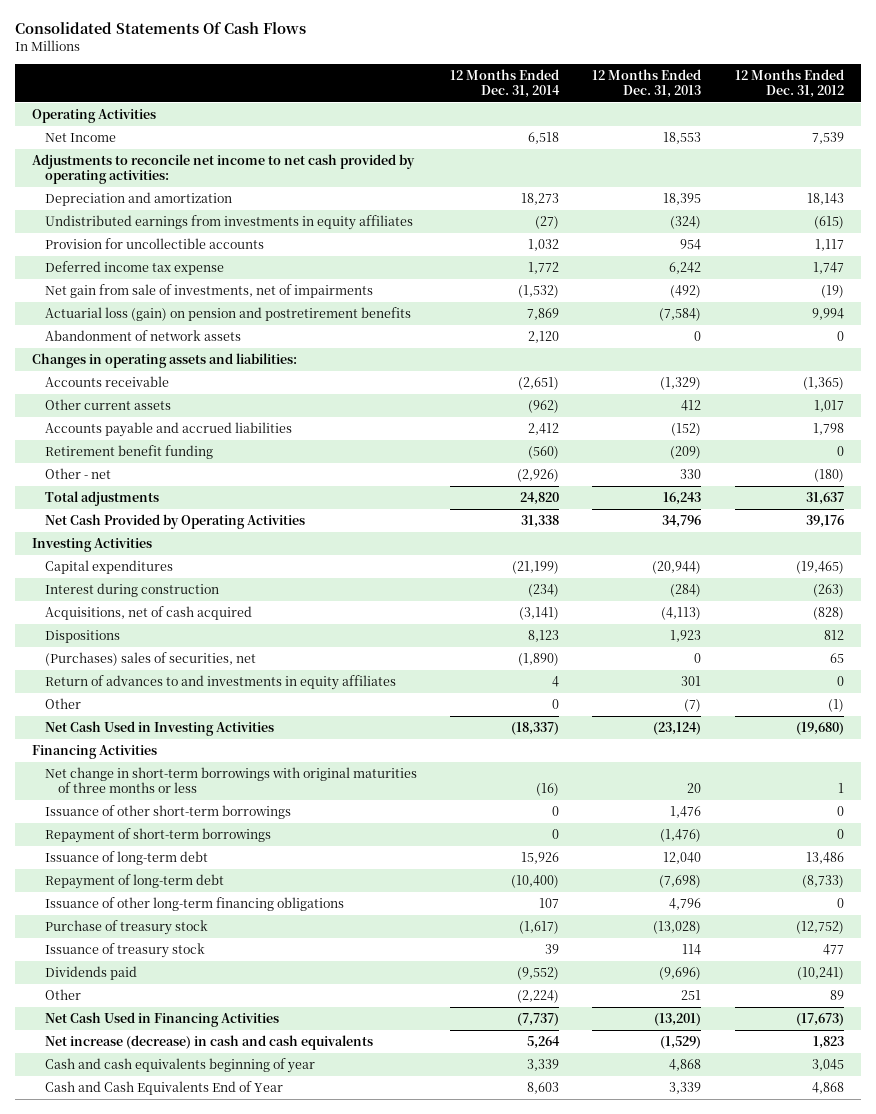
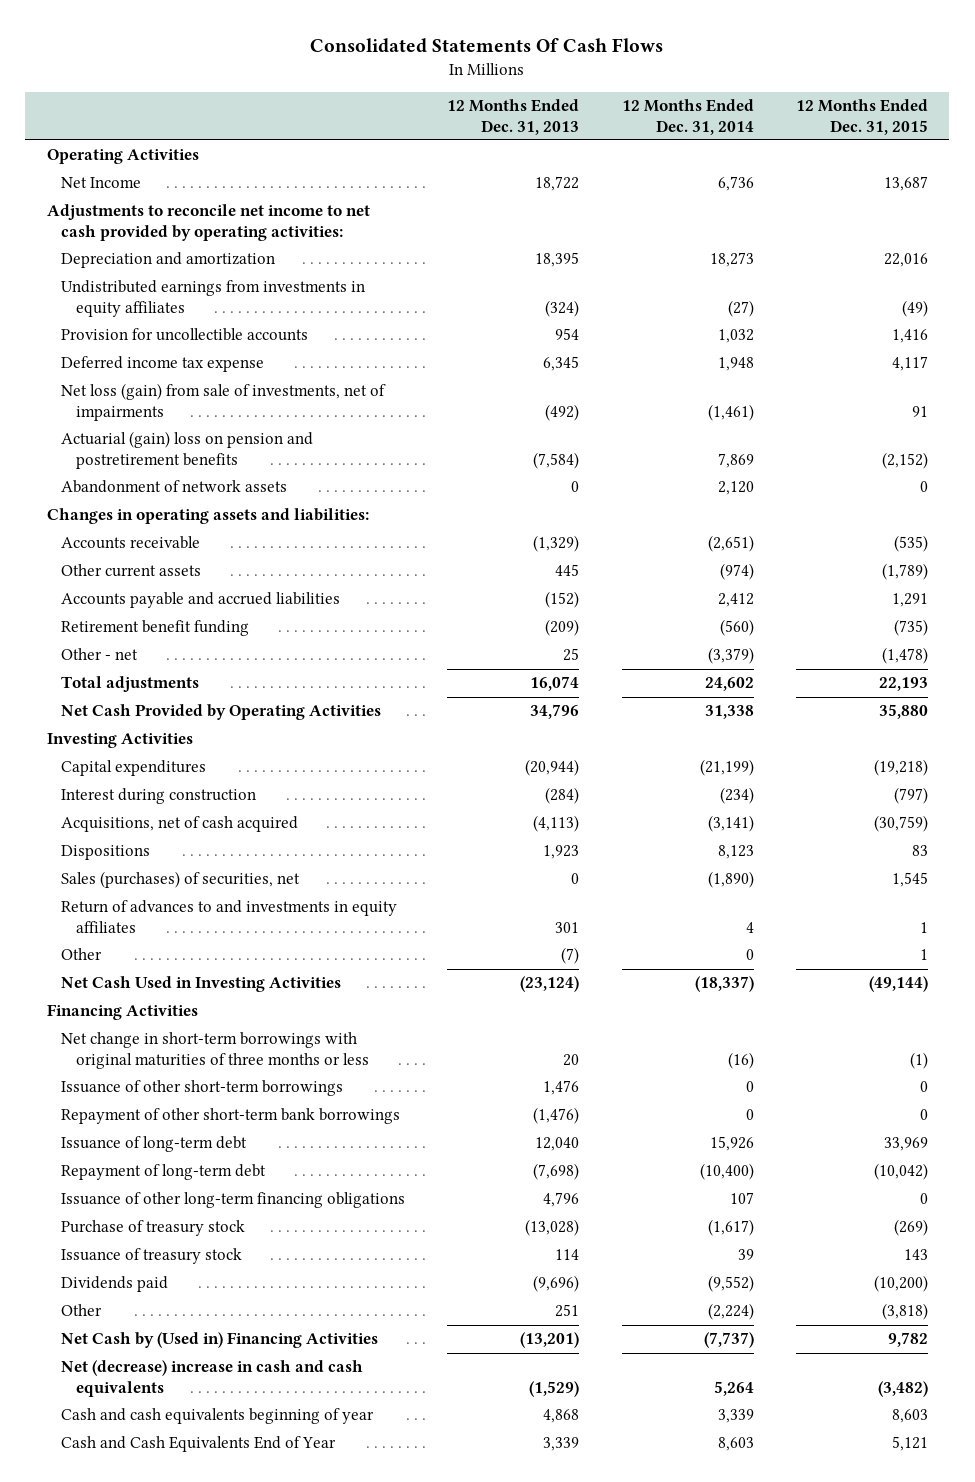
[734,69,844,98] 12 Months Ended Dec. 31, 2012 -> none
none -> [796,99,929,135] 12 Months Ended Dec. 31, 2015
[528,132,560,145] 6,518 -> [717,176,754,192] 6,736
[663,132,702,145] 18,553 -> [535,176,580,192] 18,722
[528,262,560,275] 1,772 -> [717,357,754,372] 1,948
[669,262,702,275] 6,242 -> [543,356,580,372] 6,345
[44,284,373,299] Net gain from sale of investments, net of impairments -> [61,383,387,421] Net loss (gain) from sale of investments, net of impairments
[518,285,560,299] (1,532) -> [707,403,754,421] (1,461)
[44,307,411,322] Actuarial loss (gain) on pension and postretirement benefits -> [61,431,314,469] Actuarial (gain) loss on pension and postretirement benefits
[528,400,560,414] (962) -> [719,563,754,581] (974)
[681,400,702,412] 412 -> [555,564,580,577] 445
[517,469,560,483] (2,926) -> [707,647,754,665] (3,379)
[680,469,702,480] 330 -> [563,648,580,662] 25
[520,492,560,506] 24,820 -> [704,677,754,692] 24,602
[663,492,702,506] 16,243 -> [530,676,580,692] 16,074
[44,652,256,667] (Purchases) sales of securities, net -> [61,871,301,889] Sales (purchases) of securities, net
[44,828,271,844] Repayment of short-term borrowings -> [61,1108,401,1125] Repayment of other short-term bank borrowings
[44,1012,279,1028] Net Cash Used in Financing Activities -> [61,1332,379,1349] Net Cash by (Used in) Financing Activities
[44,1035,373,1051] Net increase (decrease) in cash and cash equivalents -> [61,1360,364,1397] Net (decrease) increase in cash and cash equivalents

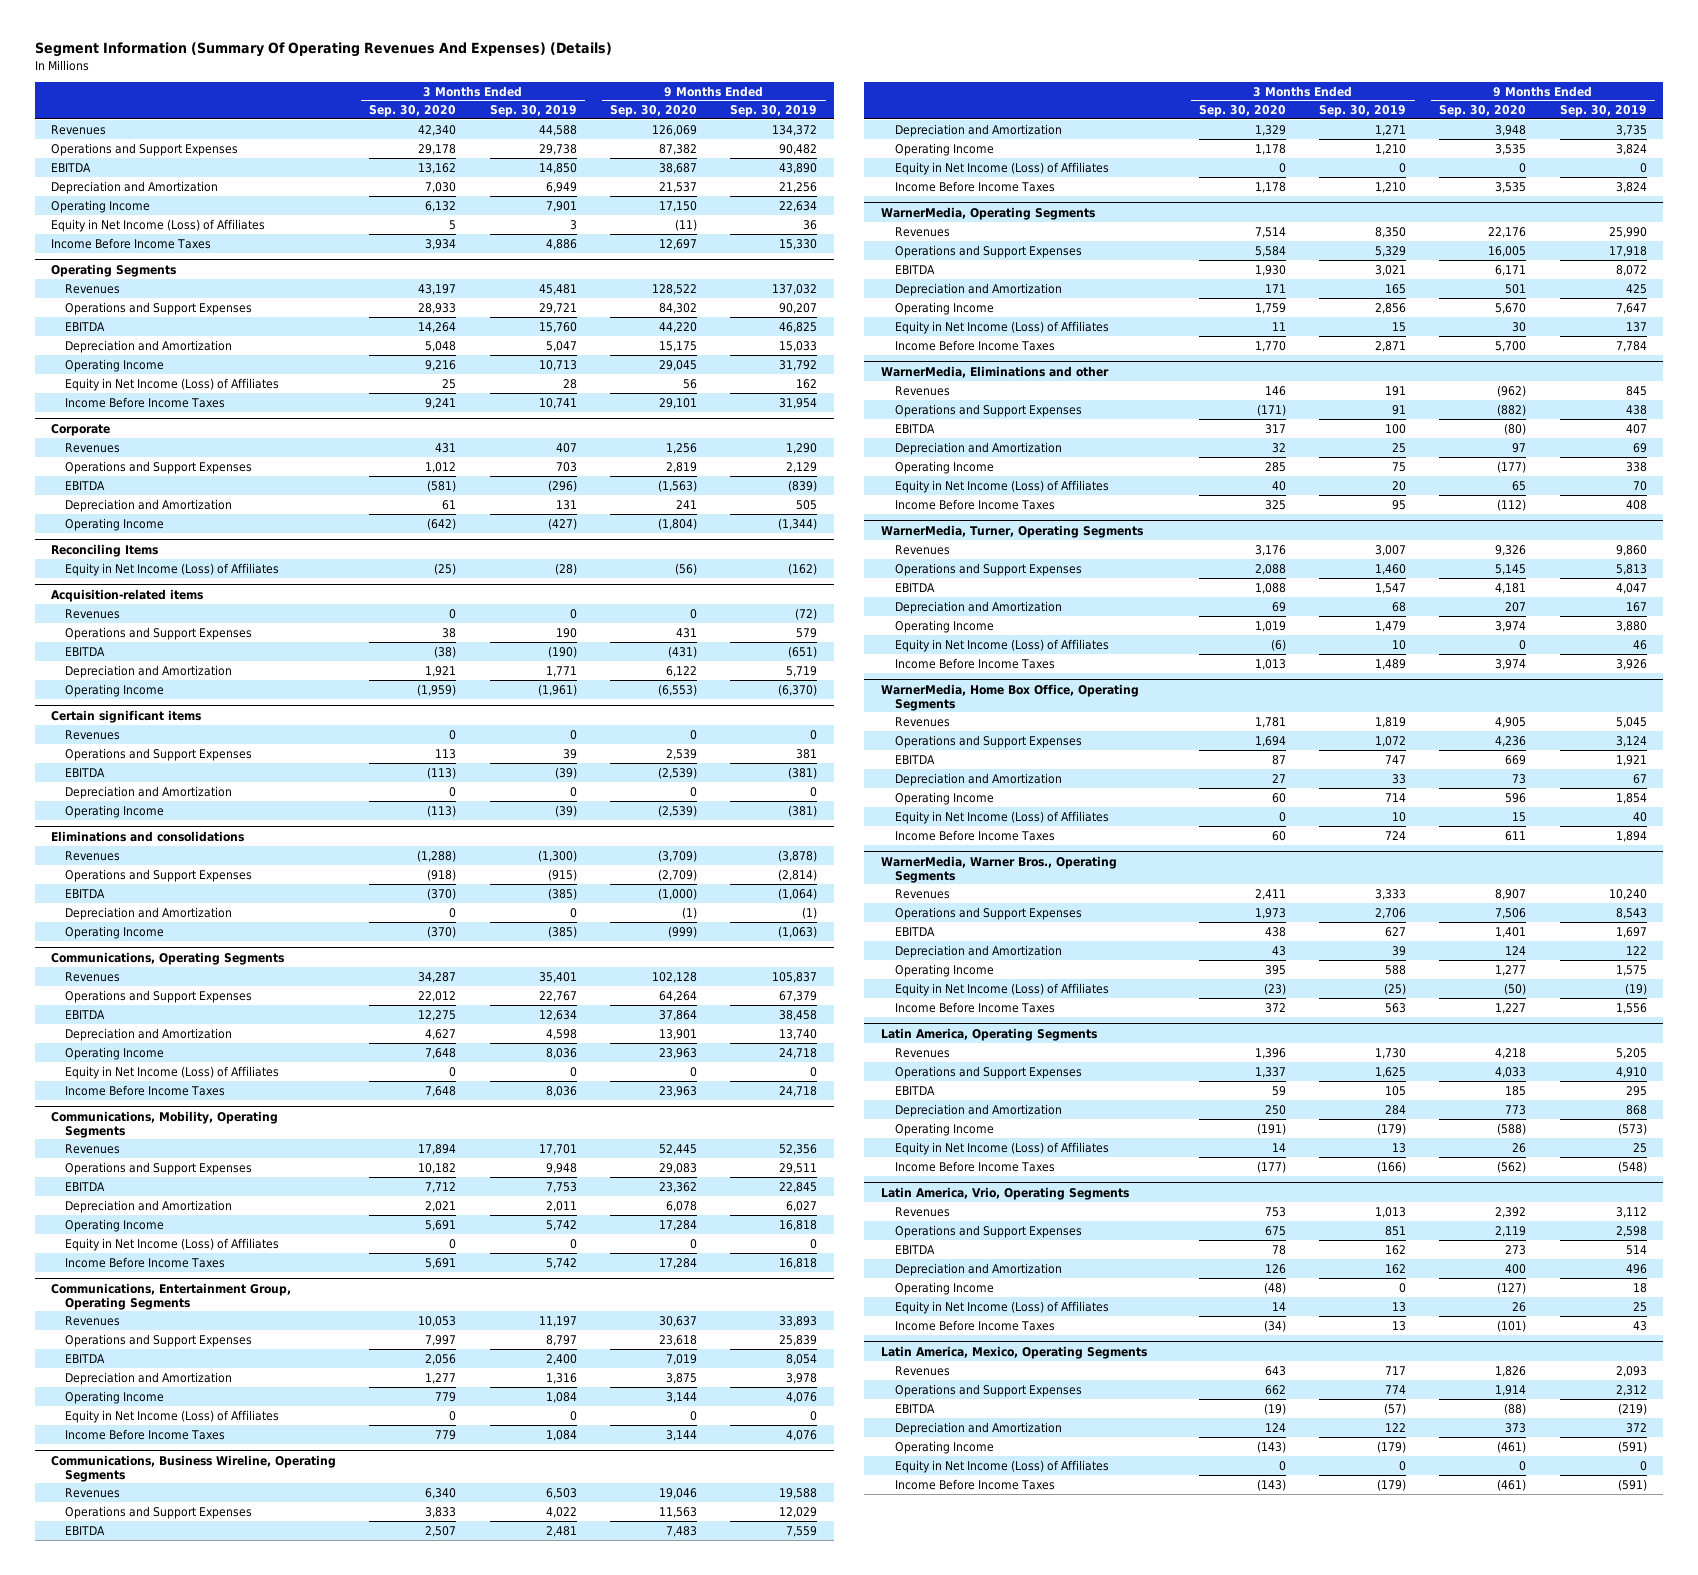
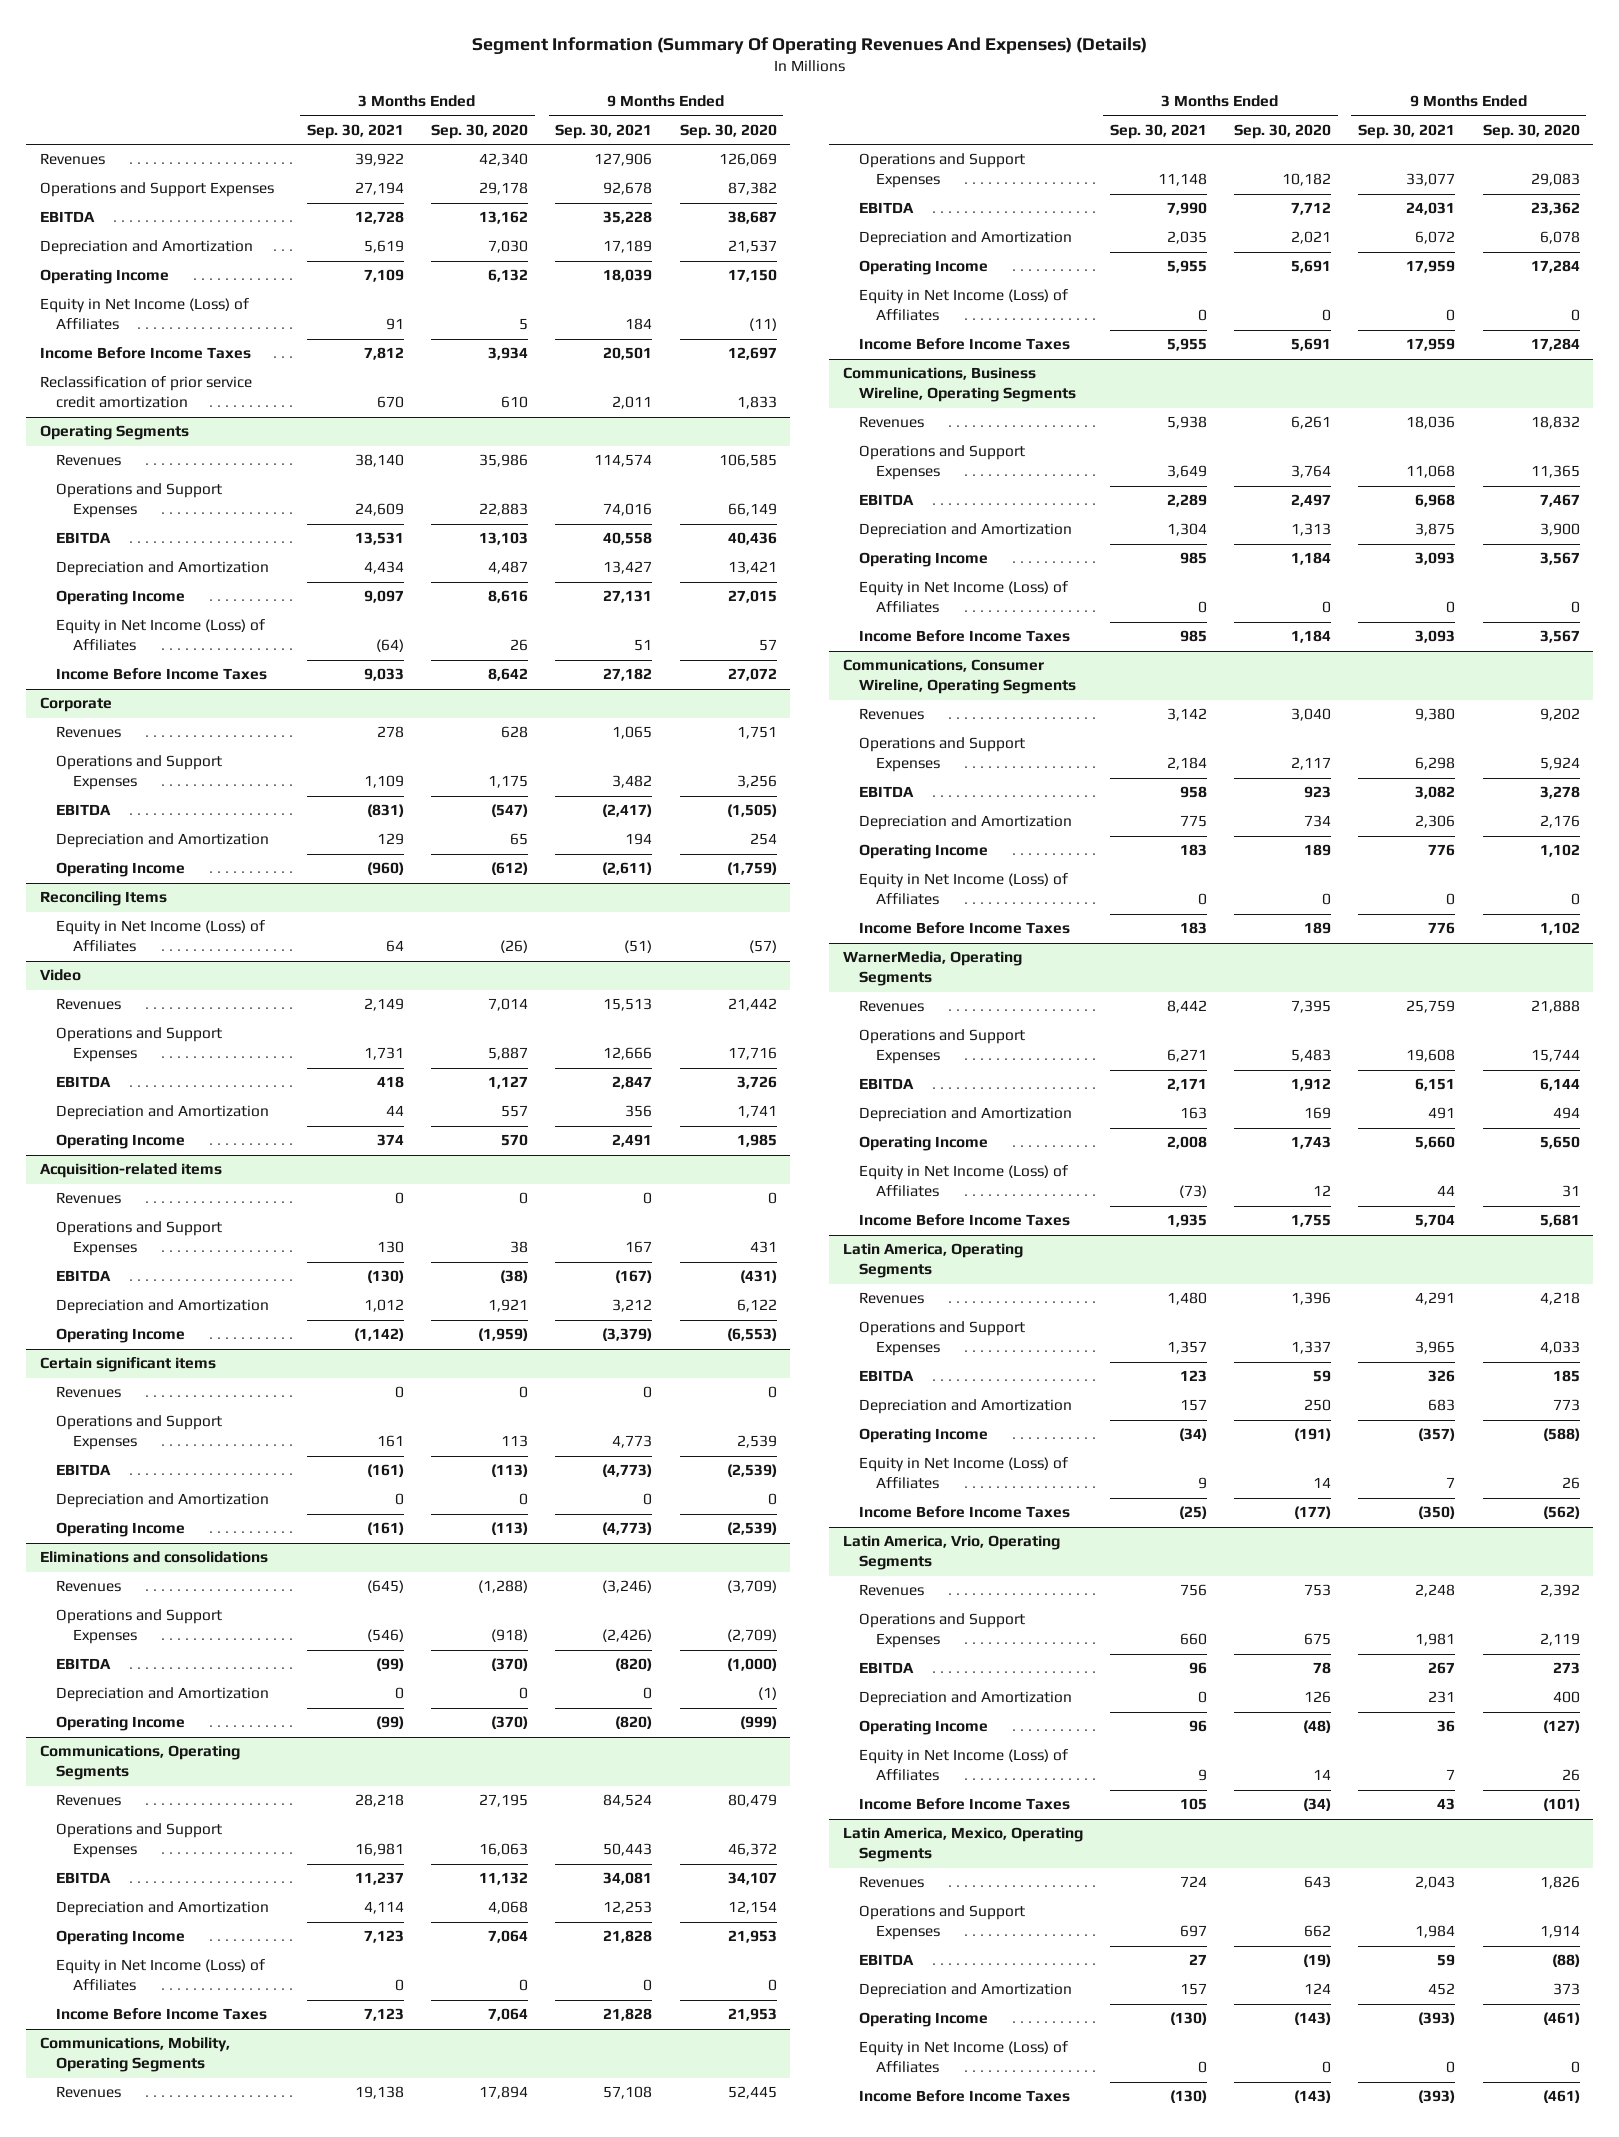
[489,105,577,118] Sep. 30, 2019 -> none
[730,105,818,118] Sep. 30, 2019 -> none
none -> [306,124,404,140] Sep. 30, 2021
none -> [555,124,653,140] Sep. 30, 2021
none -> [39,376,252,409] Reclassification of prior service credit amortization
[418,283,457,295] 43,197 -> [479,454,529,468] 35,986
[651,283,697,295] 128,522 -> [718,454,777,468] 106,585
[418,302,457,314] 28,933 -> [479,503,529,517] 22,883
[658,302,697,314] 84,302 -> [727,503,777,517] 66,149
[418,321,457,333] 14,264 -> [479,532,529,546] 13,103
[658,321,697,333] 44,220 -> [727,532,777,546] 40,436
[425,340,457,352] 5,048 -> [488,561,529,575] 4,487
[658,340,697,352] 15,175 -> [727,561,777,575] 13,421
[425,359,457,371] 9,216 -> [488,590,529,604] 8,616
[658,359,697,371] 29,045 -> [727,590,777,604] 27,015
[442,378,457,389] 25 -> [510,639,529,652] 26
[682,378,697,389] 56 -> [758,639,777,652] 57
[425,397,457,409] 9,241 -> [488,668,529,682] 8,642
[658,397,697,409] 29,101 -> [727,668,777,682] 27,072
[435,442,457,453] 431 -> [501,726,529,739] 628
[665,442,697,454] 1,256 -> [736,726,777,740] 1,751
[425,461,457,473] 1,012 -> [488,775,529,789] 1,175
[665,461,697,473] 2,819 -> [736,775,777,789] 3,256
[427,479,457,492] (581) -> [491,804,529,818] (547)
[657,479,697,492] (1,563) -> [726,804,777,818] (1,505)
[442,499,457,510] 61 -> [510,833,529,846] 65
[675,499,697,509] 241 -> [749,833,777,846] 254
[427,517,457,530] (642) -> [491,862,529,876] (612)
[657,517,697,530] (1,804) -> [726,862,777,876] (1,759)
[434,562,457,575] (25) -> [500,940,529,954] (26)
[674,562,697,575] (56) -> [748,940,777,954] (57)
none -> [39,969,81,982] Video
none -> [56,998,122,1011] Revenues
none -> [56,1027,223,1063] Operations and Support Expenses
none -> [56,1076,112,1088] EBITDA
none -> [56,1105,270,1121] Depreciation and Amortization
none -> [56,1134,186,1150] Operating Income
[418,971,457,983] 34,287 -> [479,1794,529,1808] 27,195
[651,971,697,983] 102,128 -> [727,1794,777,1808] 80,479
[418,990,457,1002] 22,012 -> [479,1843,529,1857] 16,063
[658,990,697,1002] 64,264 -> [727,1843,777,1857] 46,372
[418,1009,457,1021] 12,275 -> [479,1872,529,1886] 11,132
[658,1009,697,1021] 37,864 -> [727,1872,777,1886] 34,107
[425,1028,457,1040] 4,627 -> [488,1901,529,1915] 4,068
[658,1028,697,1040] 13,901 -> [727,1901,777,1915] 12,154
[425,1047,457,1059] 7,648 -> [488,1930,529,1944] 7,064
[658,1047,697,1059] 23,963 -> [727,1930,777,1944] 21,953
[425,1085,457,1097] 7,648 -> [488,2008,529,2022] 7,064
[658,1085,697,1097] 23,963 -> [727,2008,777,2022] 21,953
[51,1282,292,1310] Communications, Entertainment Group, Operating Segments -> none
[65,1315,121,1326] Revenues -> none
[65,1333,253,1347] Operations and Support Expenses -> none
[65,1353,106,1363] EBITDA -> none
[65,1371,233,1385] Depreciation and Amortization -> none
[65,1390,165,1404] Operating Income -> none
[65,1409,280,1423] Equity in Net Income (Loss) of Affiliates -> none
[65,1428,226,1440] Income Before Income Taxes -> none
[425,1487,457,1499] 6,340 -> [1291,416,1332,430] 6,261
[658,1487,697,1499] 19,046 -> [1530,416,1580,430] 18,832
[425,1506,457,1518] 3,833 -> [1291,465,1332,479] 3,764
[658,1506,697,1518] 11,563 -> [1530,465,1580,479] 11,365
[425,1525,457,1537] 2,507 -> [1291,494,1332,508] 2,497
[665,1525,697,1537] 7,483 -> [1539,494,1580,508] 7,467
[1254,124,1286,136] 1,329 -> [1291,523,1332,537] 1,313
[1495,124,1527,136] 3,948 -> [1539,523,1580,537] 3,900
[1254,143,1286,155] 1,178 -> [1291,552,1332,566] 1,184
[1495,143,1527,155] 3,535 -> [1539,552,1580,566] 3,567
[1254,181,1286,193] 1,178 -> [1291,630,1332,644] 1,184
[1495,181,1527,193] 3,535 -> [1539,630,1580,644] 3,567
none -> [842,659,1077,695] Communications, Consumer Wireline, Operating Segments
none -> [859,708,925,721] Revenues
none -> [859,737,1026,773] Operations and Support Expenses
none -> [859,786,915,798] EBITDA
none -> [859,815,1073,831] Depreciation and Amortization
none -> [859,844,989,860] Operating Income
none -> [859,873,1069,906] Equity in Net Income (Loss) of Affiliates
none -> [859,922,1071,935] Income Before Income Taxes
[880,365,1109,378] WarnerMedia, Eliminations and other -> none
[894,385,950,396] Revenues -> none
[894,403,1082,417] Operations and Support Expenses -> none
[894,423,935,433] EBITDA -> none
[894,441,1062,455] Depreciation and Amortization -> none
[894,460,994,474] Operating Income -> none
[894,479,1109,493] Equity in Net Income (Loss) of Affiliates -> none
[894,498,1055,510] Income Before Income Taxes -> none
[880,524,1143,538] WarnerMedia, Turner, Operating Segments -> none
[894,544,950,555] Revenues -> none
[894,562,1082,576] Operations and Support Expenses -> none
[894,582,935,592] EBITDA -> none
[894,600,1062,614] Depreciation and Amortization -> none
[894,619,994,633] Operating Income -> none
[894,638,1109,652] Equity in Net Income (Loss) of Affiliates -> none
[894,657,1055,669] Income Before Income Taxes -> none
[880,683,1139,711] WarnerMedia, Home Box Office, Operating Segments -> none
[894,716,950,727] Revenues -> none
[894,734,1082,748] Operations and Support Expenses -> none
[894,754,935,764] EBITDA -> none
[894,772,1062,786] Depreciation and Amortization -> none
[894,791,994,805] Operating Income -> none
[894,810,1109,824] Equity in Net Income (Loss) of Affiliates -> none
[894,829,1055,841] Income Before Income Taxes -> none
[880,855,1117,883] WarnerMedia, Warner Bros., Operating Segments -> none
[894,888,950,899] Revenues -> none
[894,906,1082,920] Operations and Support Expenses -> none
[894,926,935,936] EBITDA -> none
[894,944,1062,958] Depreciation and Amortization -> none
[894,963,994,977] Operating Income -> none
[894,982,1109,996] Equity in Net Income (Loss) of Affiliates -> none
[894,1001,1055,1013] Income Before Income Taxes -> none
[1254,226,1286,238] 7,514 -> [1291,1000,1332,1014] 7,395
[1488,226,1527,238] 22,176 -> [1530,1000,1580,1014] 21,888
[1254,245,1286,257] 5,584 -> [1291,1049,1332,1063] 5,483
[1488,245,1527,257] 16,005 -> [1530,1049,1580,1063] 15,744
[1254,264,1286,276] 1,930 -> [1291,1078,1332,1092] 1,912
[1495,264,1527,276] 6,171 -> [1539,1078,1580,1092] 6,144
[1264,283,1286,293] 171 -> [1304,1107,1332,1120] 169
[1505,283,1527,294] 501 -> [1552,1107,1580,1120] 494
[1254,302,1286,314] 1,759 -> [1291,1136,1332,1150] 1,743
[1495,302,1527,314] 5,670 -> [1539,1136,1580,1150] 5,650
[1271,321,1286,331] 11 -> [1313,1185,1332,1197] 12
[1512,321,1527,332] 30 -> [1561,1185,1580,1198] 31
[1254,340,1286,352] 1,770 -> [1291,1214,1332,1228] 1,755
[1495,340,1527,352] 5,700 -> [1539,1214,1580,1228] 5,681

